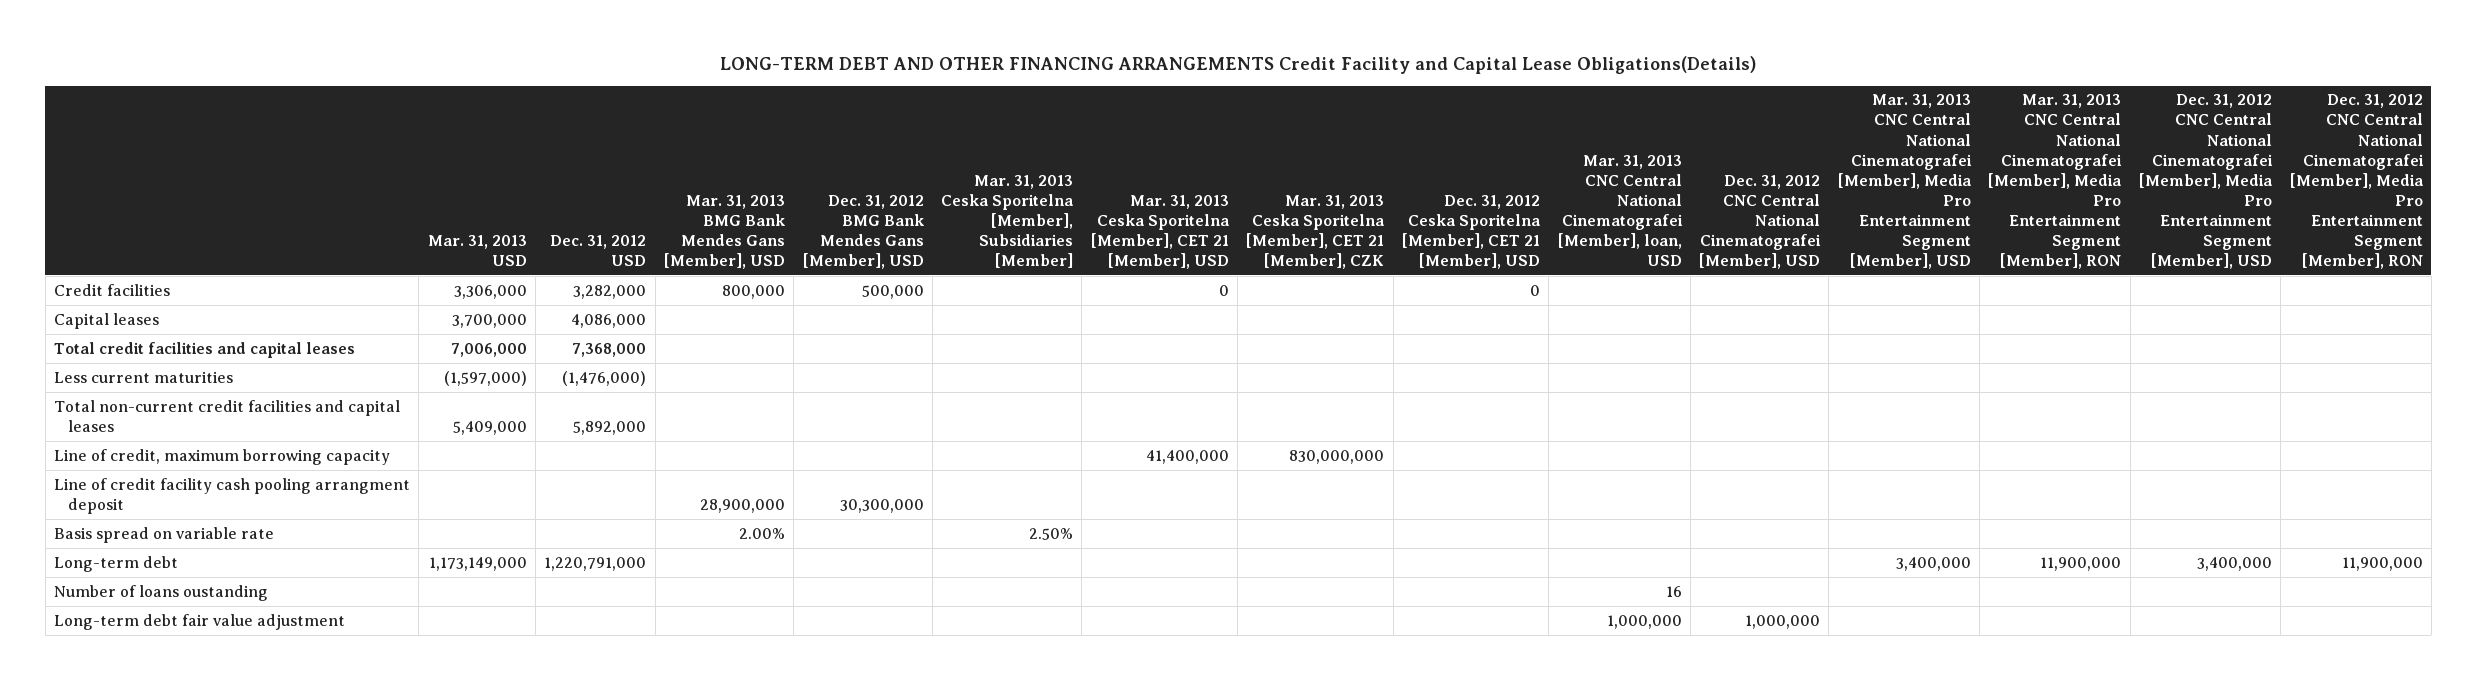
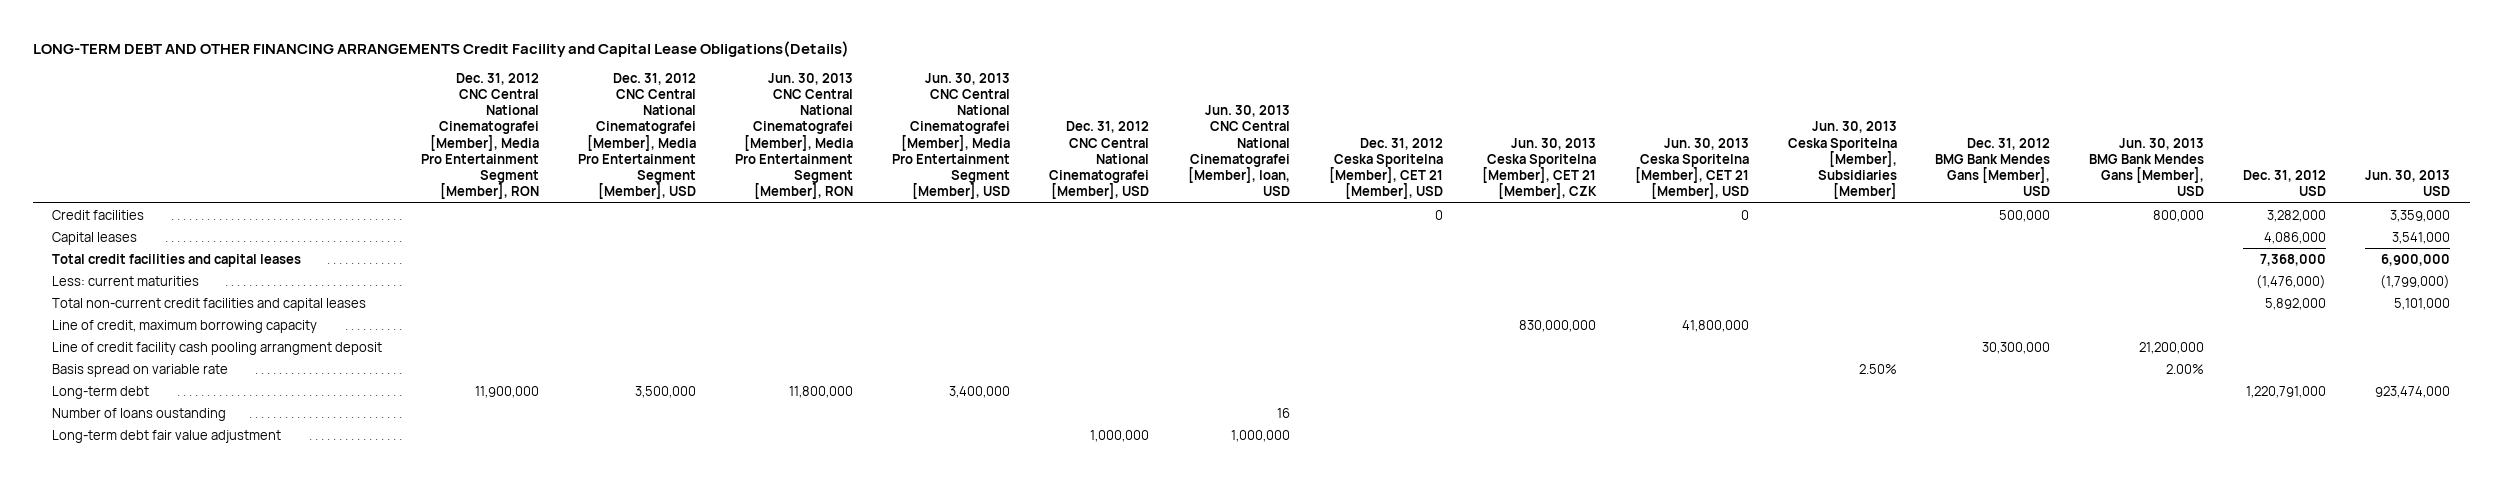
[427,234,527,266] Mar. 31, 2013 USD -> none
[663,194,785,269] Mar. 31, 2013 BMG Bank Mendes Gans [Member], USD -> none
[941,174,1075,268] Mar. 31, 2013 Ceska Sporitelna [Member], Subsidiaries [Member] -> none
[1090,194,1230,269] Mar. 31, 2013 Ceska Sporitelna [Member], CET 21 [Member], USD -> none
[1246,194,1386,269] Mar. 31, 2013 Ceska Sporitelna [Member], CET 21 [Member], CZK -> none
[1557,154,1683,266] Mar. 31, 2013 CNC Central National Cinematografei [Member], loan, USD -> none
[1837,94,1972,269] Mar. 31, 2013 CNC Central National Cinematografei [Member], Media Pro Entertainment Segment [Member], USD -> none
[1988,94,2123,269] Mar. 31, 2013 CNC Central National Cinematografei [Member], Media Pro Entertainment Segment [Member], RON -> none
none -> [735,72,854,200] Jun. 30, 2013 CNC Central National Cinematografei [Member], Media Pro Entertainment Segment [Member], RON
none -> [892,72,1011,200] Jun. 30, 2013 CNC Central National Cinematografei [Member], Media Pro Entertainment Segment [Member], USD
none -> [1187,105,1290,197] Jun. 30, 2013 CNC Central National Cinematografei [Member], loan, USD
none -> [1481,137,1597,200] Jun. 30, 2013 Ceska Sporitelna [Member], CET 21 [Member], CZK
none -> [1634,137,1749,200] Jun. 30, 2013 Ceska Sporitelna [Member], CET 21 [Member], USD
none -> [1787,121,1897,200] Jun. 30, 2013 Ceska Sporitelna [Member], Subsidiaries [Member]
none -> [2089,137,2205,197] Jun. 30, 2013 BMG Bank Mendes Gans [Member], USD
none -> [2365,170,2451,197] Jun. 30, 2013 USD
[54,370,234,383] Less current maturities -> [52,276,200,287] Less: current maturities
[2196,556,2272,571] 3,400,000 -> [635,386,697,399] 3,500,000

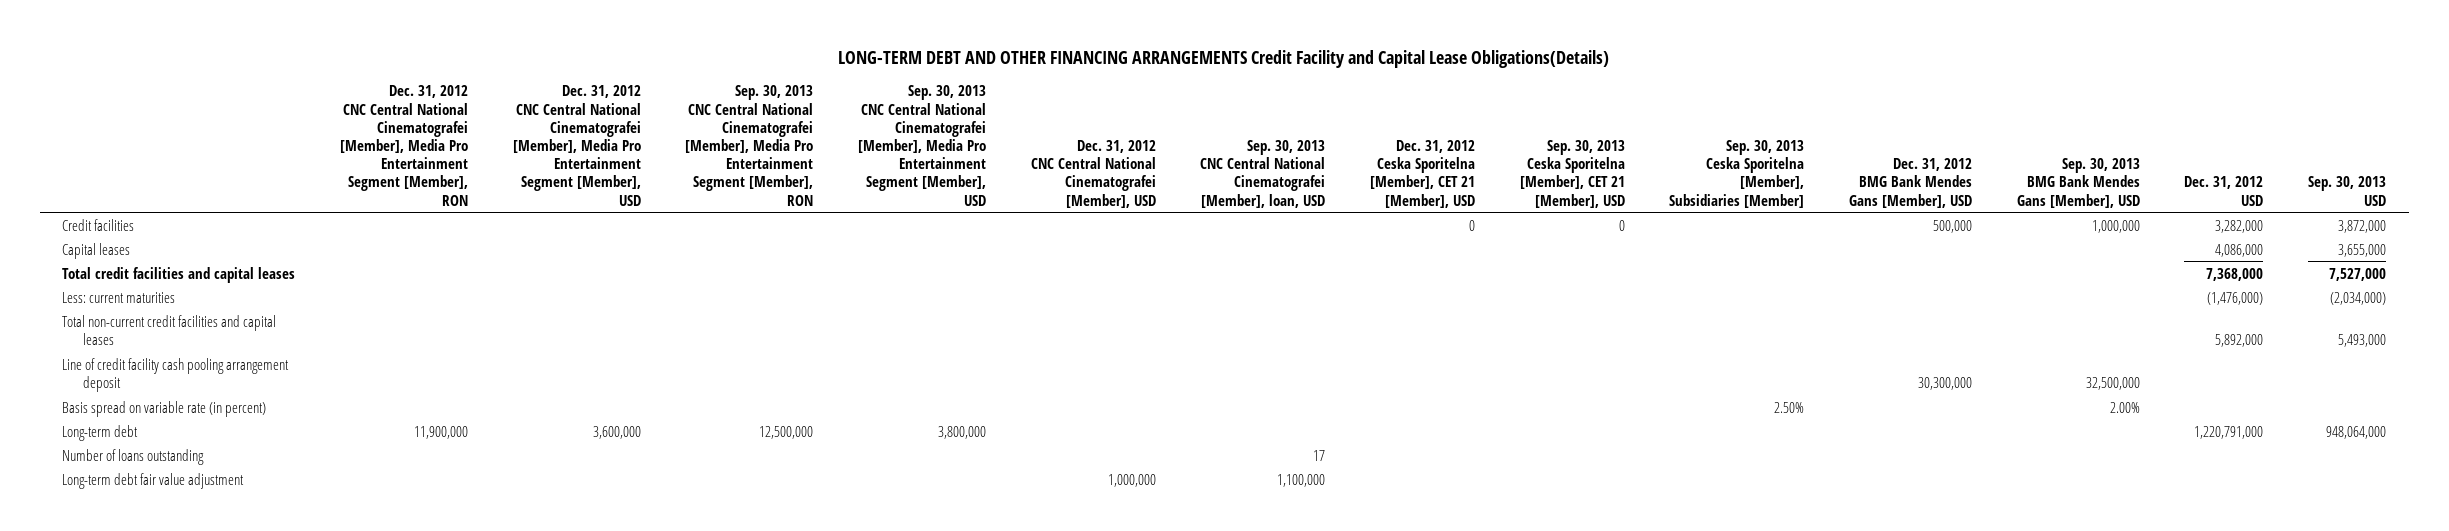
[735,72,854,200] Jun. 30, 2013 CNC Central National Cinematografei [Member], Media Pro Entertainment Segment [Member], RON -> none
[892,72,1011,200] Jun. 30, 2013 CNC Central National Cinematografei [Member], Media Pro Entertainment Segment [Member], USD -> none
[1187,105,1290,197] Jun. 30, 2013 CNC Central National Cinematografei [Member], loan, USD -> none
[1481,137,1597,200] Jun. 30, 2013 Ceska Sporitelna [Member], CET 21 [Member], CZK -> none
[1634,137,1749,200] Jun. 30, 2013 Ceska Sporitelna [Member], CET 21 [Member], USD -> none
[1787,121,1897,200] Jun. 30, 2013 Ceska Sporitelna [Member], Subsidiaries [Member] -> none
[2089,137,2205,197] Jun. 30, 2013 BMG Bank Mendes Gans [Member], USD -> none
[2365,170,2451,197] Jun. 30, 2013 USD -> none
none -> [685,85,814,206] Sep. 30, 2013 CNC Central National Cinematografei [Member], Media Pro Entertainment Segment [Member], RON
none -> [858,85,987,206] Sep. 30, 2013 CNC Central National Cinematografei [Member], Media Pro Entertainment Segment [Member], USD
none -> [1200,140,1326,208] Sep. 30, 2013 CNC Central National Cinematografei [Member], loan, USD
none -> [1519,140,1625,208] Sep. 30, 2013 Ceska Sporitelna [Member], CET 21 [Member], USD
none -> [1669,140,1805,208] Sep. 30, 2013 Ceska Sporitelna [Member], Subsidiaries [Member]
none -> [2016,158,2140,208] Sep. 30, 2013 BMG Bank Mendes Gans [Member], USD
none -> [2308,176,2387,206] Sep. 30, 2013 USD
[52,320,318,334] Line of credit, maximum borrowing capacity -> none
[52,342,383,356] Line of credit facility cash pooling arrangment deposit -> [62,357,290,392] Line of credit facility cash pooling arrangement deposit
[52,364,229,378] Basis spread on variable rate -> [62,400,267,417] Basis spread on variable rate (in percent)
[635,386,697,399] 3,500,000 -> [592,425,641,439] 3,600,000
[52,408,227,422] Number of loans oustanding -> [62,448,205,465] Number of loans outstanding

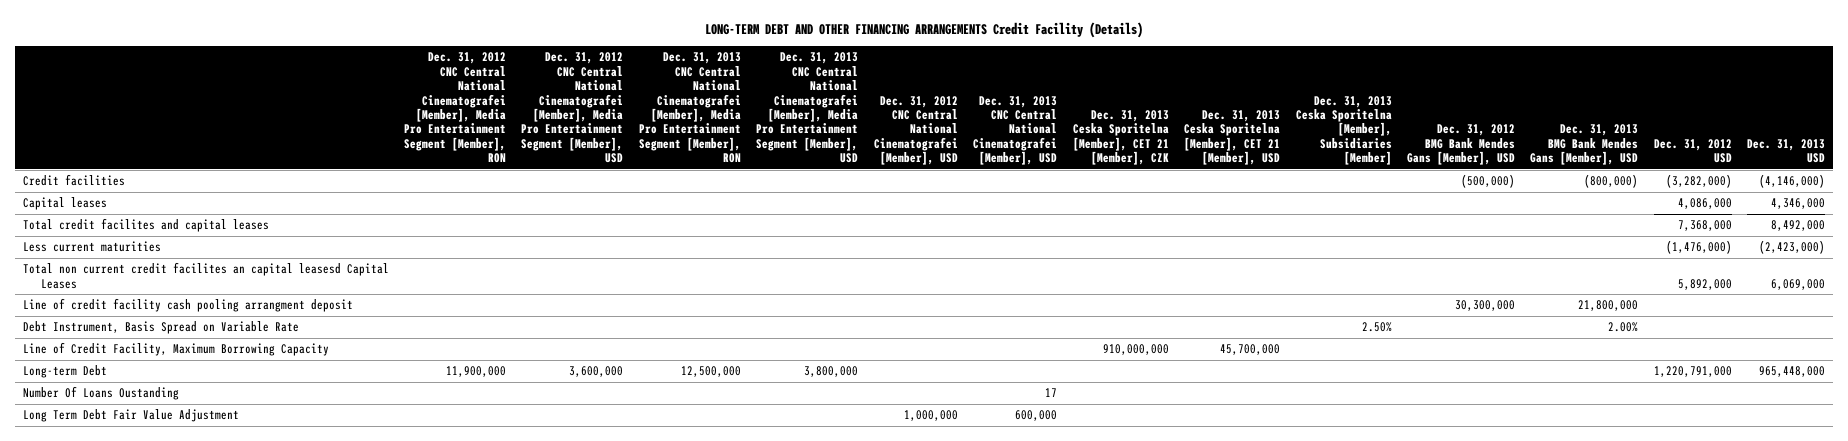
[838,49,1610,68] LONG-TERM DEBT AND OTHER FINANCING ARRANGEMENTS Credit Facility and Capital Lease Obligations(Details) -> [704,21,1143,38] LONG-TERM DEBT AND OTHER FINANCING ARRANGEMENTS Credit Facility (Details)
[685,85,814,206] Sep. 30, 2013 CNC Central National Cinematografei [Member], Media Pro Entertainment Segment [Member], RON -> none
[858,85,987,206] Sep. 30, 2013 CNC Central National Cinematografei [Member], Media Pro Entertainment Segment [Member], USD -> none
[1200,140,1326,208] Sep. 30, 2013 CNC Central National Cinematografei [Member], loan, USD -> none
[1370,140,1476,208] Dec. 31, 2012 Ceska Sporitelna [Member], CET 21 [Member], USD -> none
[1519,140,1625,208] Sep. 30, 2013 Ceska Sporitelna [Member], CET 21 [Member], USD -> none
[1669,140,1805,208] Sep. 30, 2013 Ceska Sporitelna [Member], Subsidiaries [Member] -> none
[2016,158,2140,208] Sep. 30, 2013 BMG Bank Mendes Gans [Member], USD -> none
[2308,176,2387,206] Sep. 30, 2013 USD -> none
none -> [638,52,741,164] Dec. 31, 2013 CNC Central National Cinematografei [Member], Media Pro Entertainment Segment [Member], RON
none -> [756,52,859,164] Dec. 31, 2013 CNC Central National Cinematografei [Member], Media Pro Entertainment Segment [Member], USD
none -> [973,95,1058,166] Dec. 31, 2013 CNC Central National Cinematografei [Member], USD
none -> [1072,110,1169,166] Dec. 31, 2013 Ceska Sporitelna [Member], CET 21 [Member], CZK
none -> [1184,110,1281,166] Dec. 31, 2013 Ceska Sporitelna [Member], CET 21 [Member], USD
none -> [1295,95,1392,166] Dec. 31, 2013 Ceska Sporitelna [Member], Subsidiaries [Member]
none -> [1530,124,1639,166] Dec. 31, 2013 BMG Bank Mendes Gans [Member], USD
none -> [1747,138,1826,164] Dec. 31, 2013 USD
[1933,219,1973,233] 500,000 -> [1461,174,1516,189] (500,000)
[2215,219,2264,233] 3,282,000 -> [1665,174,1732,189] (3,282,000)
[62,266,296,283] Total credit facilities and capital leases -> [22,218,269,233] Total credit facilites and capital leases
[62,291,176,303] Less: current maturities -> [22,241,161,253] Less current maturities
[62,314,277,345] Total non-current credit facilities and capital leases -> [22,262,389,289] Total non current credit facilites an capital leasesd Capital Leases
[62,357,290,392] Line of credit facility cash pooling arrangement deposit -> [22,298,353,313] Line of credit facility cash pooling arrangment deposit
[62,400,267,417] Basis spread on variable rate (in percent) -> [22,321,299,335] Debt Instrument, Basis Spread on Variable Rate
none -> [22,342,329,357] Line of Credit Facility, Maximum Borrowing Capacity
[62,424,139,441] Long-term debt -> [22,365,107,379] Long-term Debt
[62,448,205,465] Number of loans outstanding -> [22,386,179,401] Number Of Loans Oustanding
[62,472,245,489] Long-term debt fair value adjustment -> [22,409,239,423] Long Term Debt Fair Value Adjustment

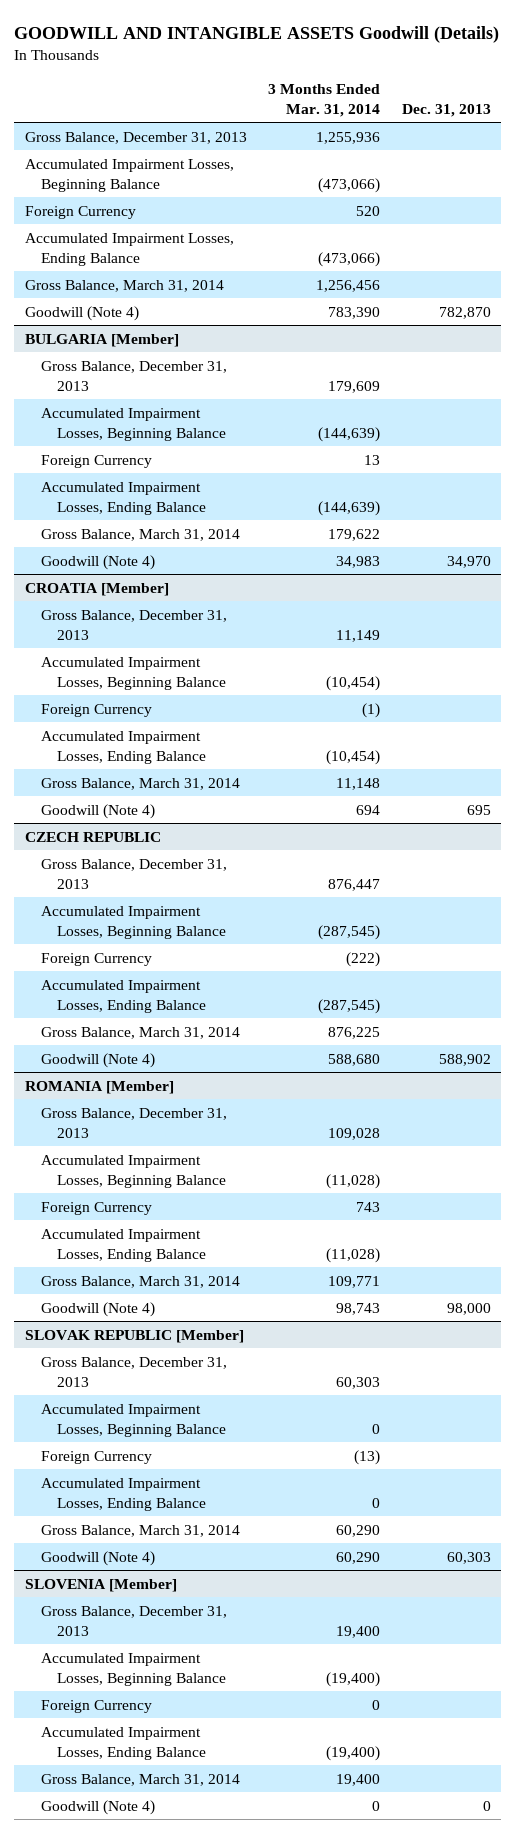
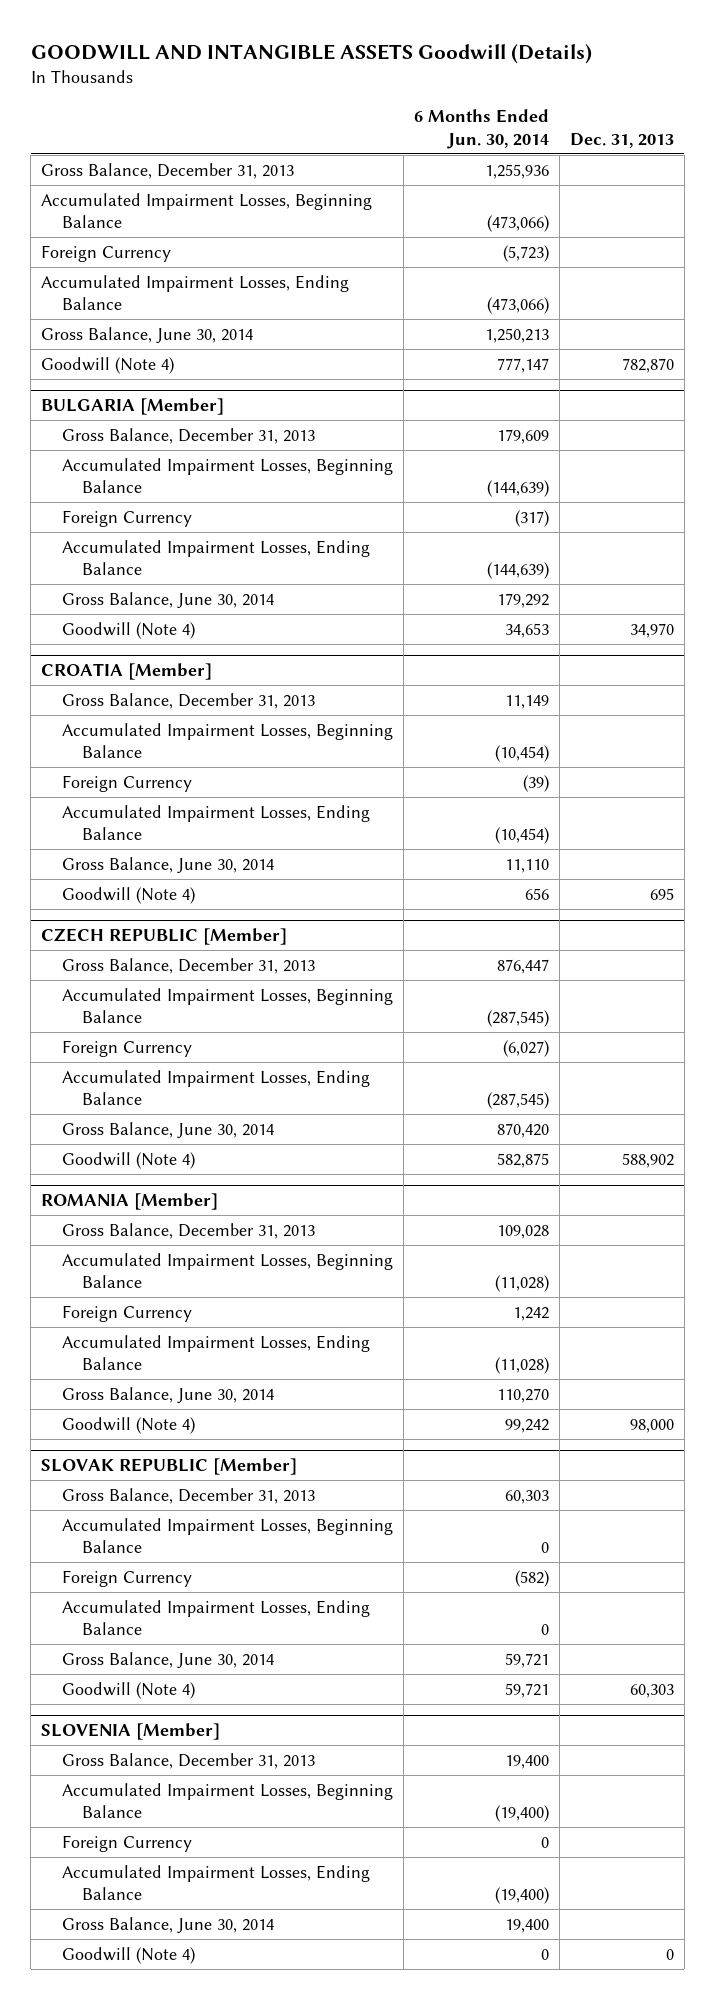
[268,83,381,117] 3 Months Ended Mar. 31, 2014 -> none
none -> [413,109,549,149] 6 Months Ended Jun. 30, 2014
[24,279,224,292] Gross Balance, March 31, 2014 -> [41,326,254,344] Gross Balance, June 30, 2014
[40,528,240,541] Gross Balance, March 31, 2014 -> [61,591,274,609] Gross Balance, June 30, 2014
[40,777,240,790] Gross Balance, March 31, 2014 -> [61,856,274,874] Gross Balance, June 30, 2014
[24,831,161,842] CZECH REPUBLIC -> [41,927,288,945] CZECH REPUBLIC [Member]
[40,1026,240,1039] Gross Balance, March 31, 2014 -> [61,1121,274,1139] Gross Balance, June 30, 2014
[40,1275,240,1288] Gross Balance, March 31, 2014 -> [61,1386,274,1404] Gross Balance, June 30, 2014
[40,1524,240,1537] Gross Balance, March 31, 2014 -> [61,1651,274,1669] Gross Balance, June 30, 2014
[40,1773,240,1786] Gross Balance, March 31, 2014 -> [61,1916,274,1934] Gross Balance, June 30, 2014

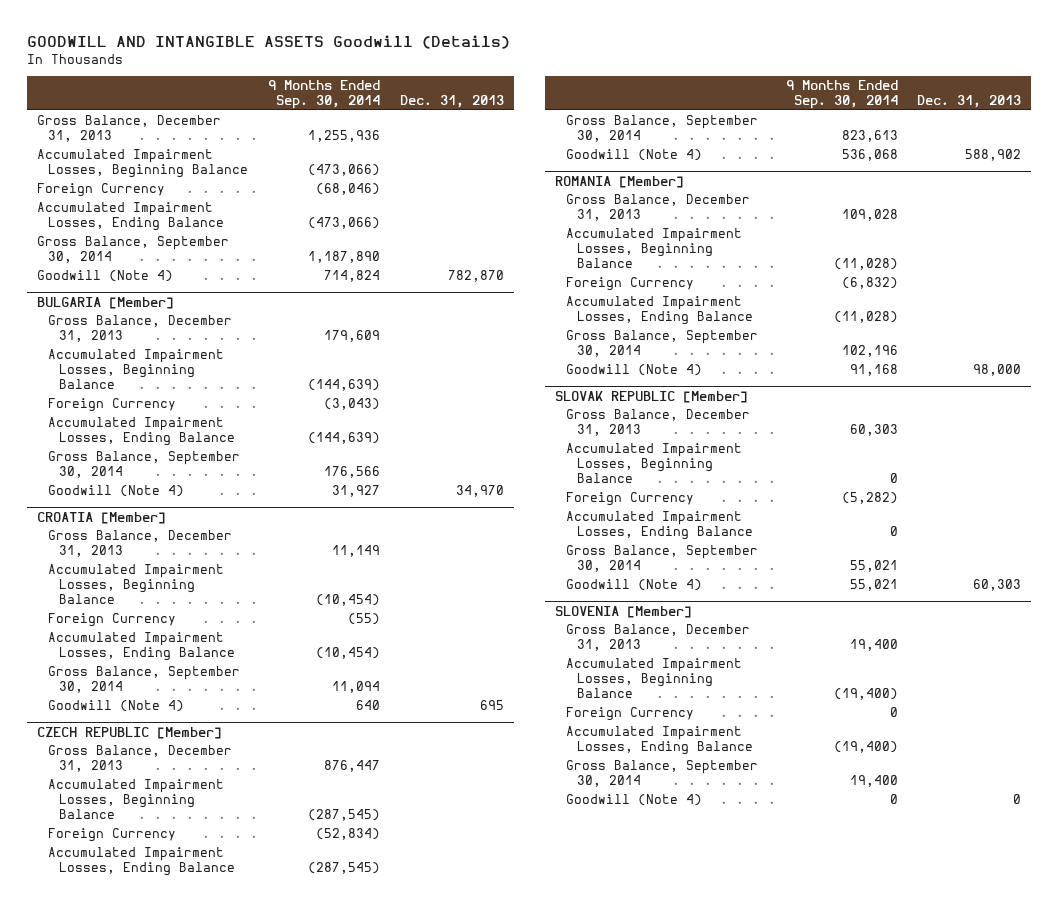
[413,109,549,149] 6 Months Ended Jun. 30, 2014 -> none
none -> [268,80,381,110] 9 Months Ended Sep. 30, 2014
[41,326,254,344] Gross Balance, June 30, 2014 -> [37,236,230,264] Gross Balance, September 30, 2014
[61,591,274,609] Gross Balance, June 30, 2014 -> [48,451,241,479] Gross Balance, September 30, 2014
[61,856,274,874] Gross Balance, June 30, 2014 -> [48,666,241,694] Gross Balance, September 30, 2014
[61,1121,274,1139] Gross Balance, June 30, 2014 -> [565,115,758,143] Gross Balance, September 30, 2014
[61,1386,274,1404] Gross Balance, June 30, 2014 -> [565,330,758,358] Gross Balance, September 30, 2014
[61,1651,274,1669] Gross Balance, June 30, 2014 -> [565,545,758,573] Gross Balance, September 30, 2014
[61,1916,274,1934] Gross Balance, June 30, 2014 -> [565,760,758,788] Gross Balance, September 30, 2014

